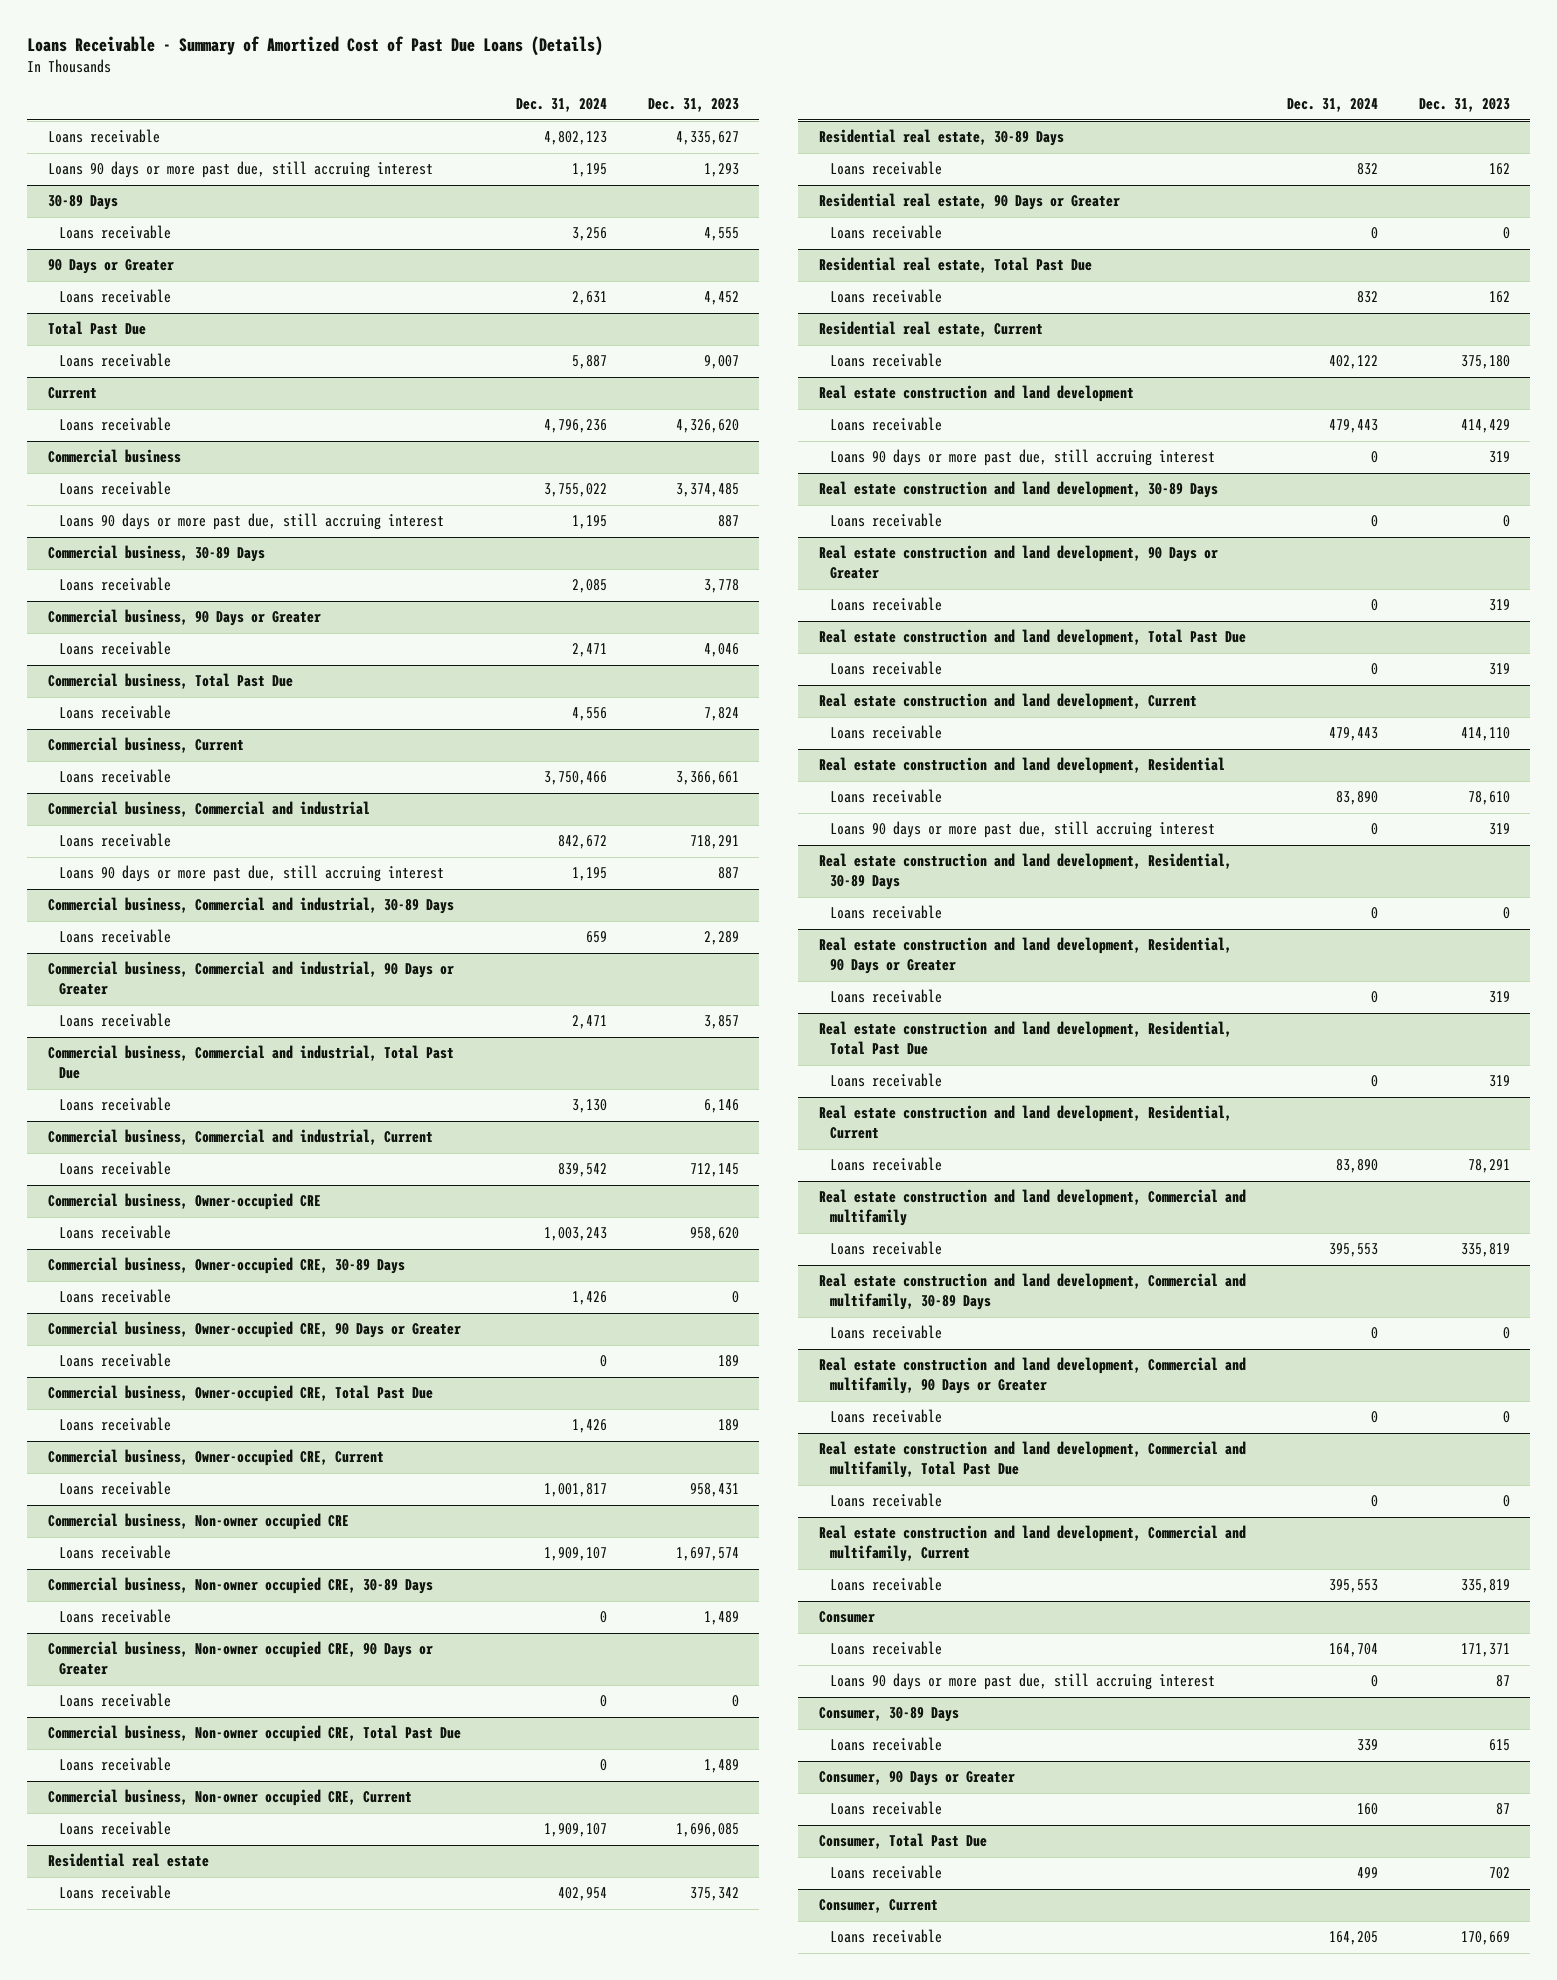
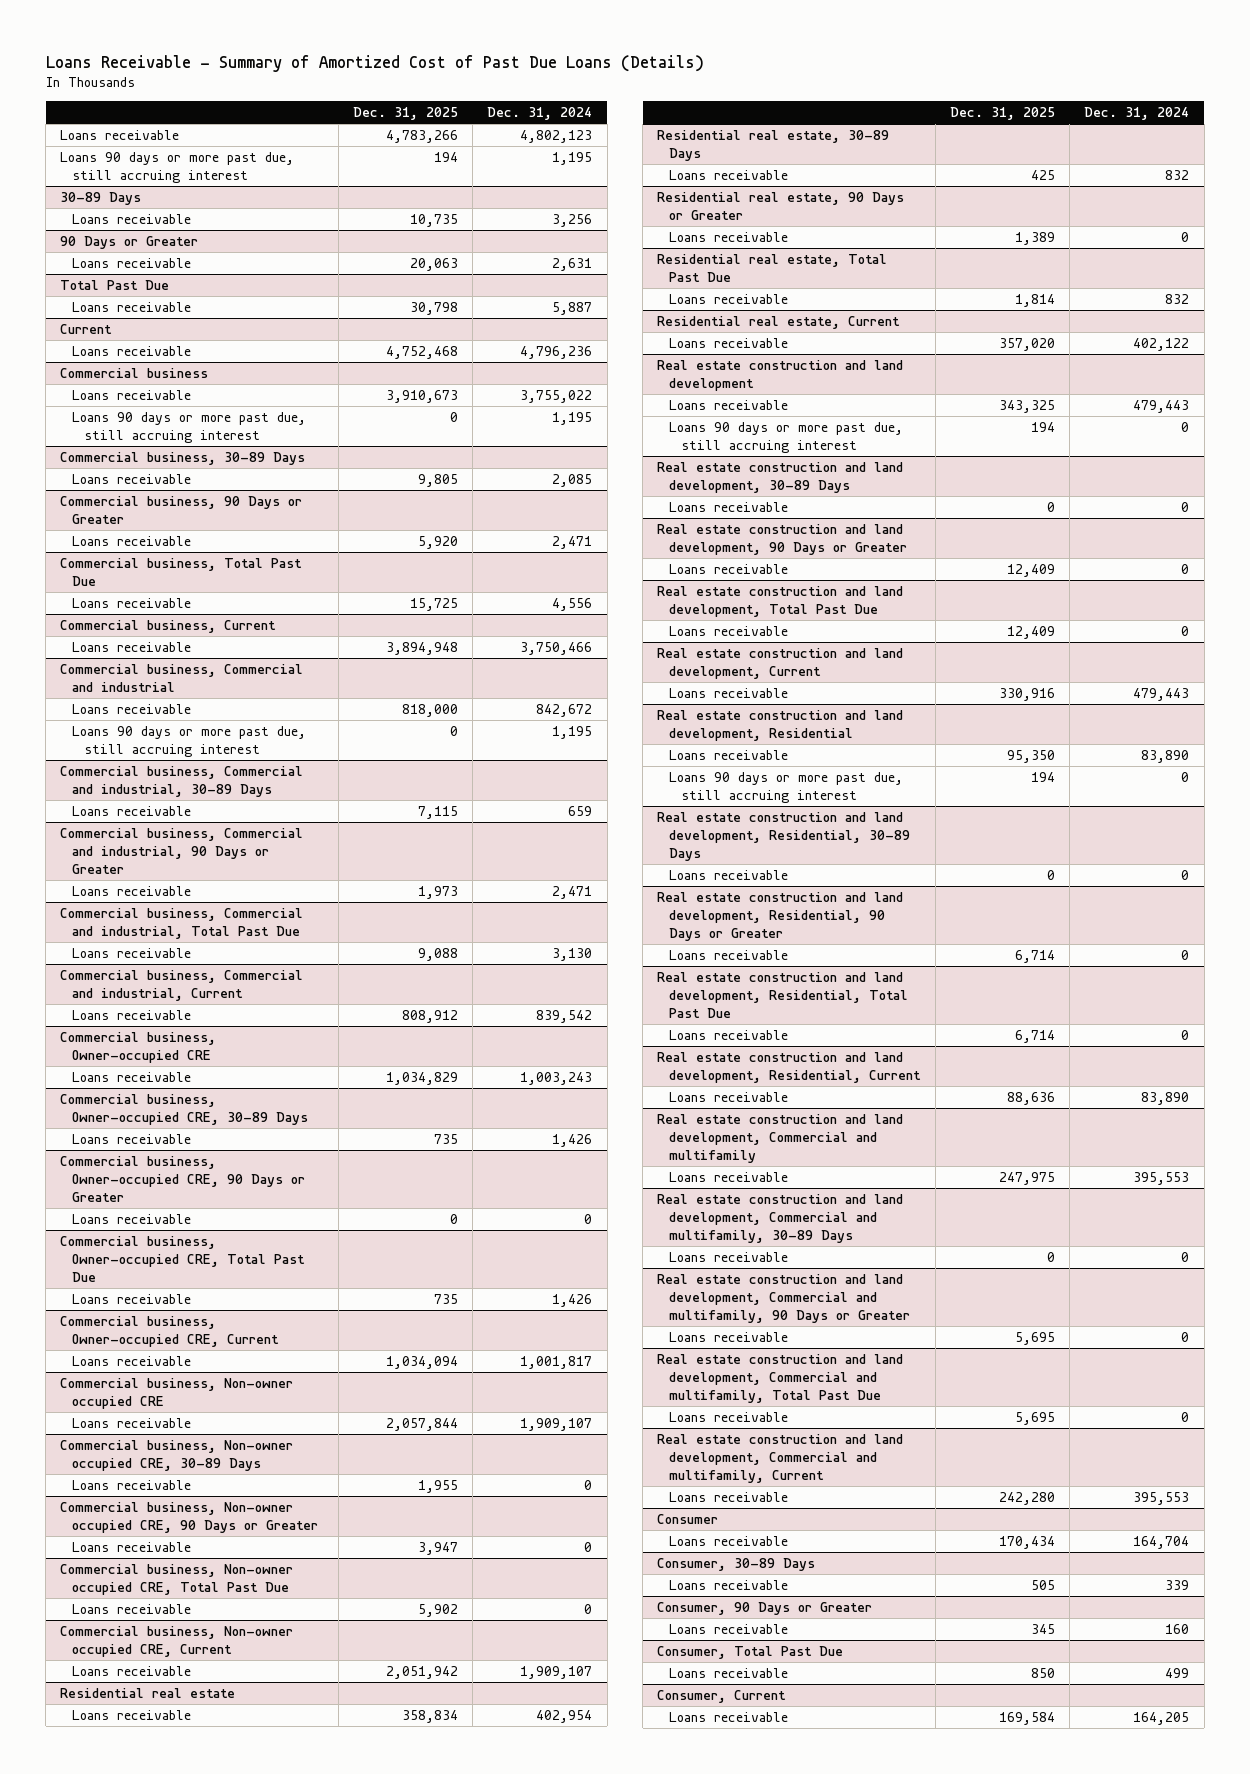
[647,98,739,113] Dec. 31, 2023 -> none
none -> [352,107,458,121] Dec. 31, 2025
[830,1673,1216,1691] Loans 90 days or more past due, still accruing interest -> none

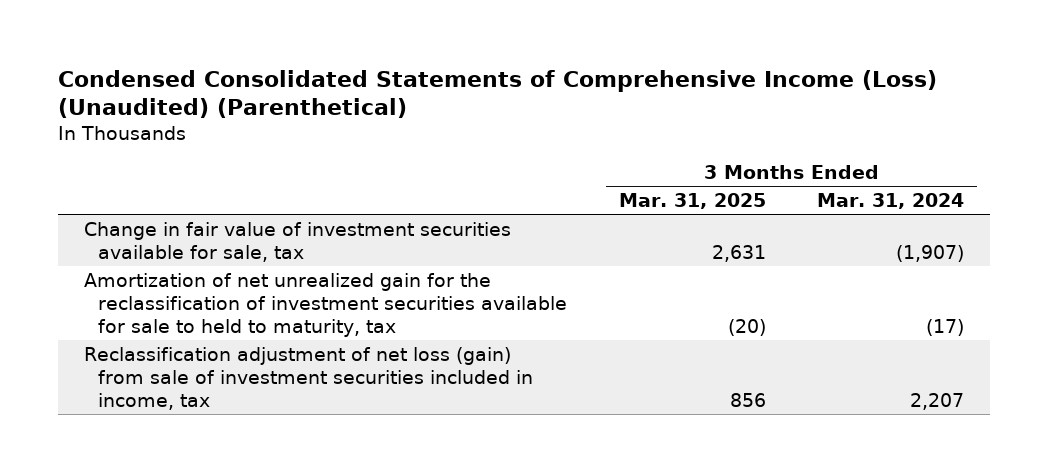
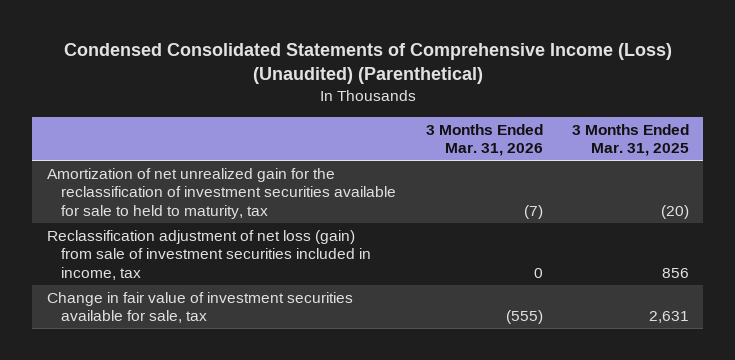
[817,193,965,210] Mar. 31, 2024 -> none
none -> [425,123,543,157] 3 Months Ended Mar. 31, 2026
[83,221,511,262] Change in fair value of investment securities available for sale, tax -> [46,291,353,324] Change in fair value of investment securities available for sale, tax

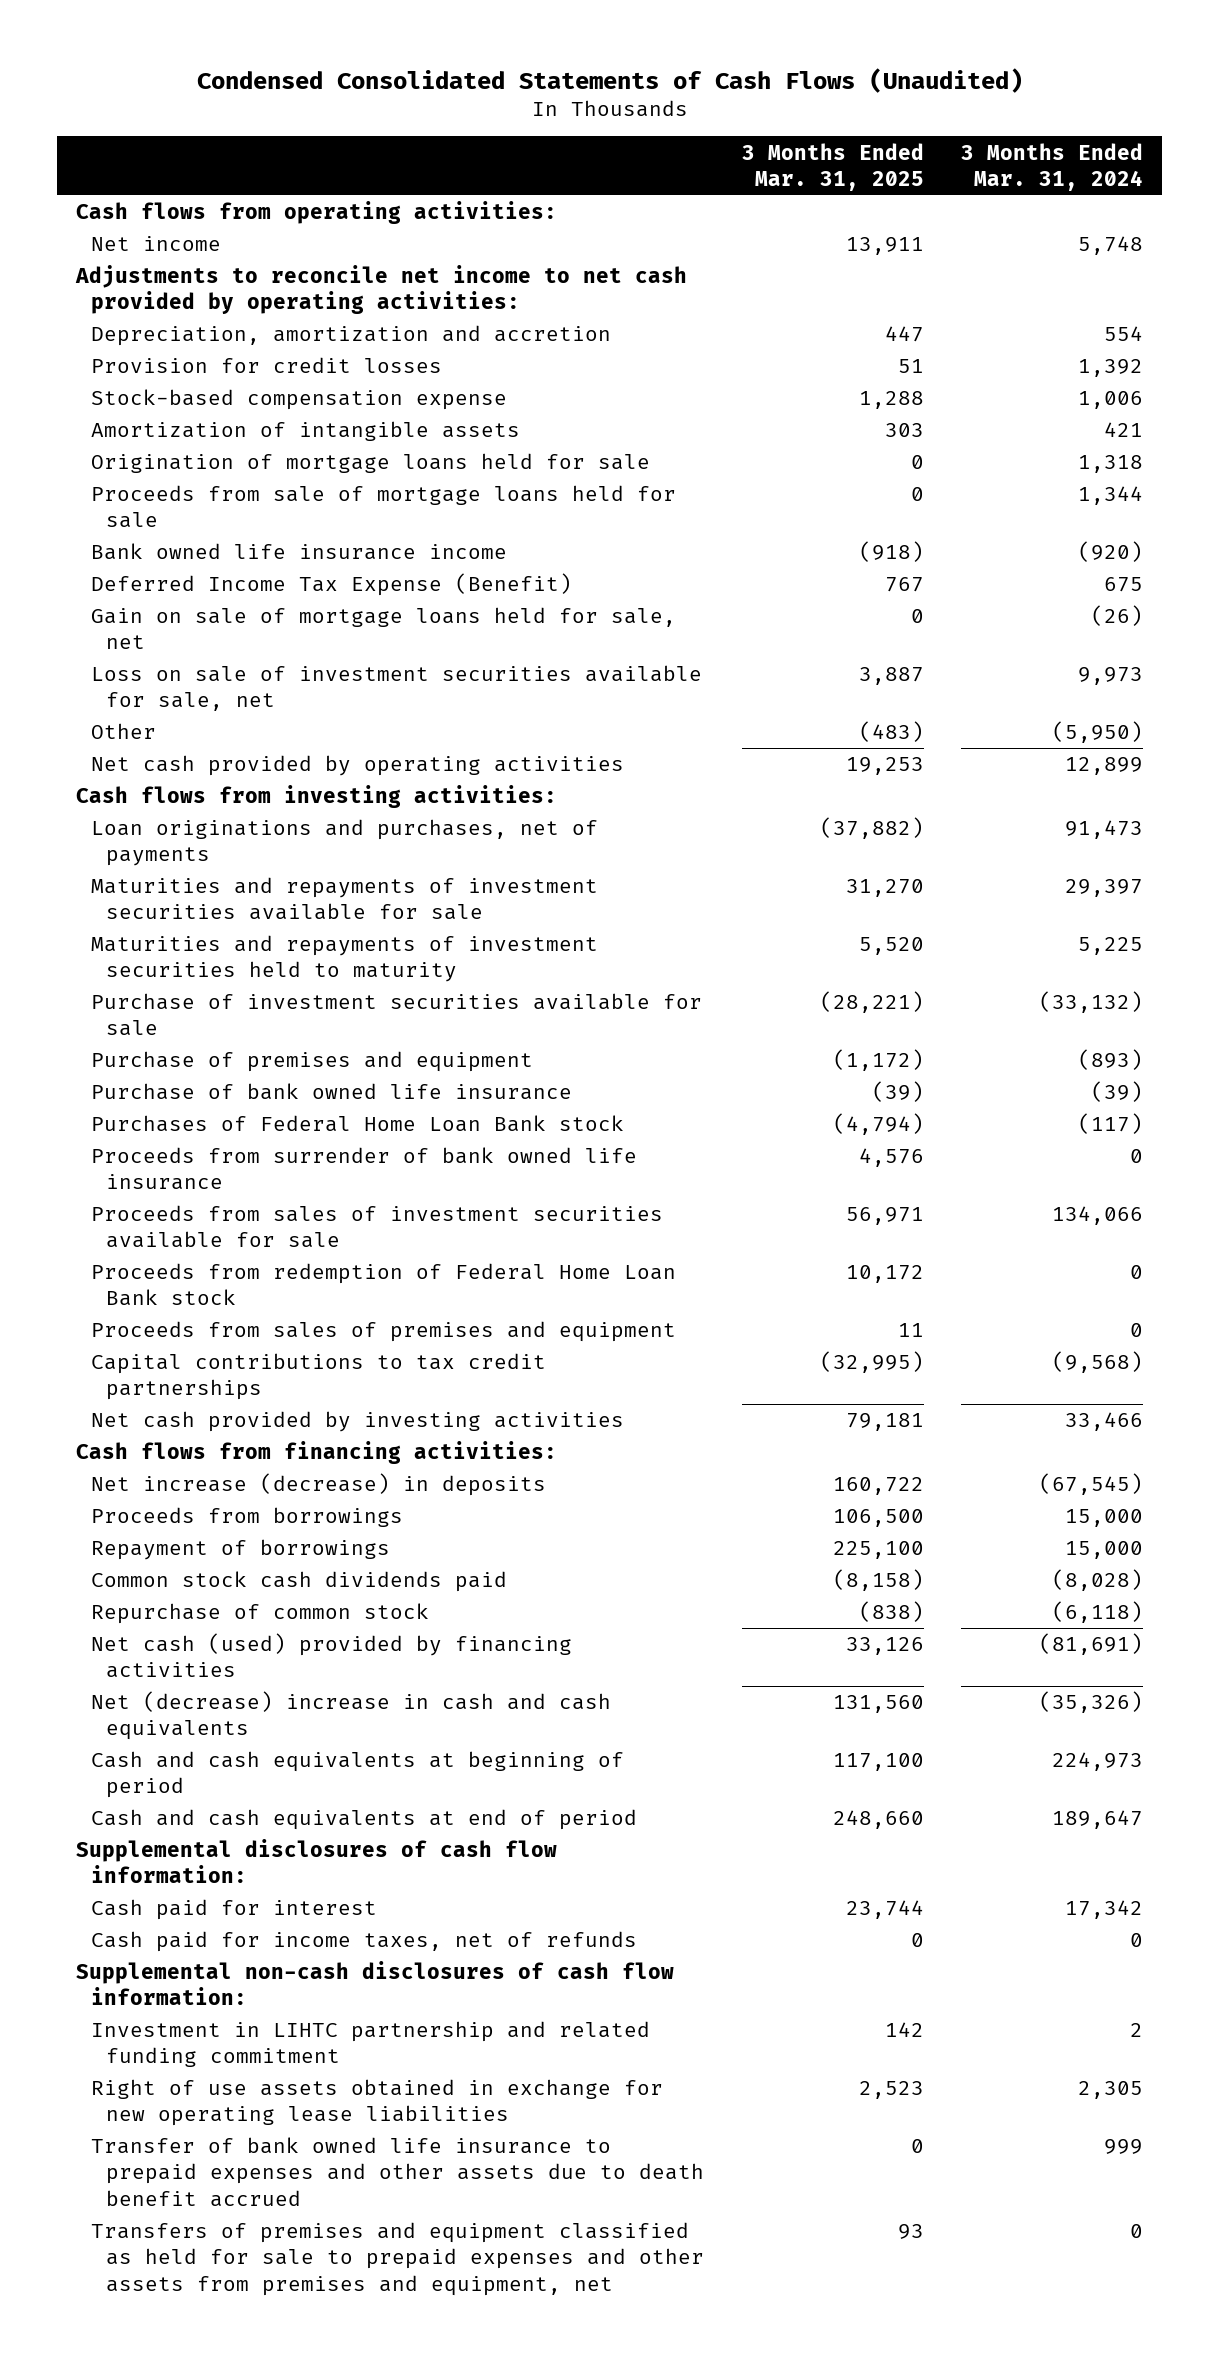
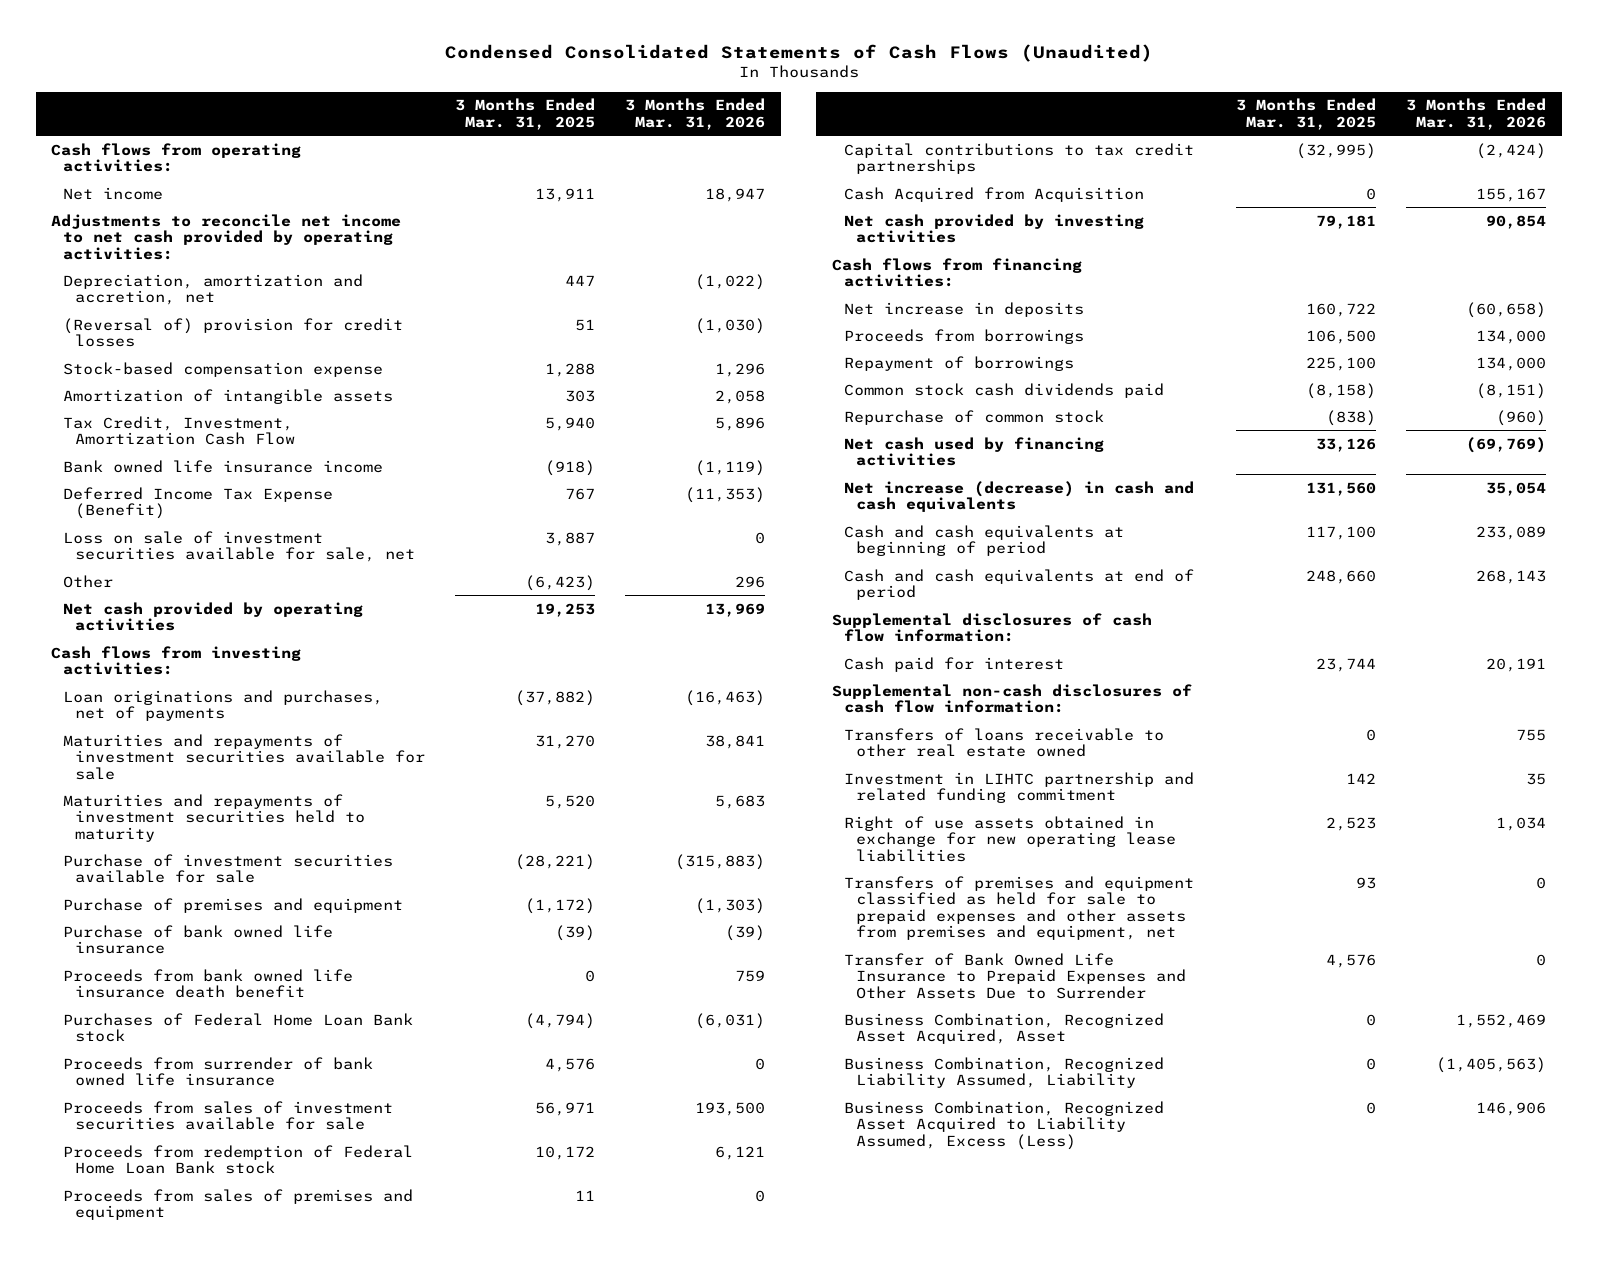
[961,142,1144,191] 3 Months Ended Mar. 31, 2024 -> none
none -> [625,98,766,130] 3 Months Ended Mar. 31, 2026
[91,325,612,347] Depreciation, amortization and accretion -> [62,273,363,306] Depreciation, amortization and accretion, net
[91,357,443,374] Provision for credit losses -> [62,317,403,348] (Reversal of) provision for credit losses
[91,453,651,474] Origination of mortgage loans held for sale -> none
[91,485,677,529] Proceeds from sale of mortgage loans held for sale -> none
none -> [62,415,295,446] Tax Credit, Investment, Amortization Cash Flow
[91,607,677,650] Gain on sale of mortgage loans held for sale, net -> none
[858,721,924,743] (483) -> [524,574,595,591] (6,423)
none -> [62,968,353,999] Proceeds from bank owned life insurance death benefit
none -> [843,186,1144,202] Cash Acquired from Acquisition
[91,1473,547,1497] Net increase (decrease) in deposits -> [843,301,1084,317] Net increase in deposits
[91,1633,573,1679] Net cash (used) provided by financing activities -> [843,436,1104,467] Net cash used by financing activities
[91,1691,612,1741] Net (decrease) increase in cash and cash equivalents -> [843,480,1194,513] Net increase (decrease) in cash and cash equivalents
[91,1931,638,1953] Cash paid for income taxes, net of refunds -> none
none -> [843,727,1164,758] Transfers of loans receivable to other real estate owned
[91,2137,705,2207] Transfer of bank owned life insurance to prepaid expenses and other assets due to death benefit accrued -> none
none -> [843,952,1186,999] Transfer of Bank Owned Life Insurance to Prepaid Expenses and Other Assets Due to Surrender
none -> [843,1012,1164,1045] Business Combination, Recognized Asset Acquired, Asset
none -> [843,1056,1164,1089] Business Combination, Recognized Liability Assumed, Liability
none -> [843,1100,1164,1150] Business Combination, Recognized Asset Acquired to Liability Assumed, Excess (Less)

